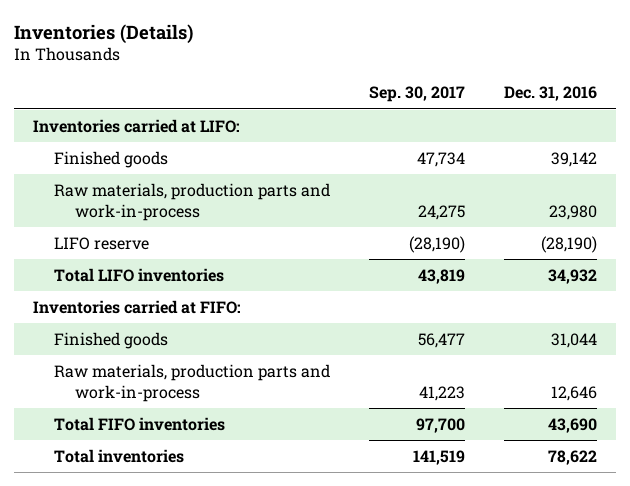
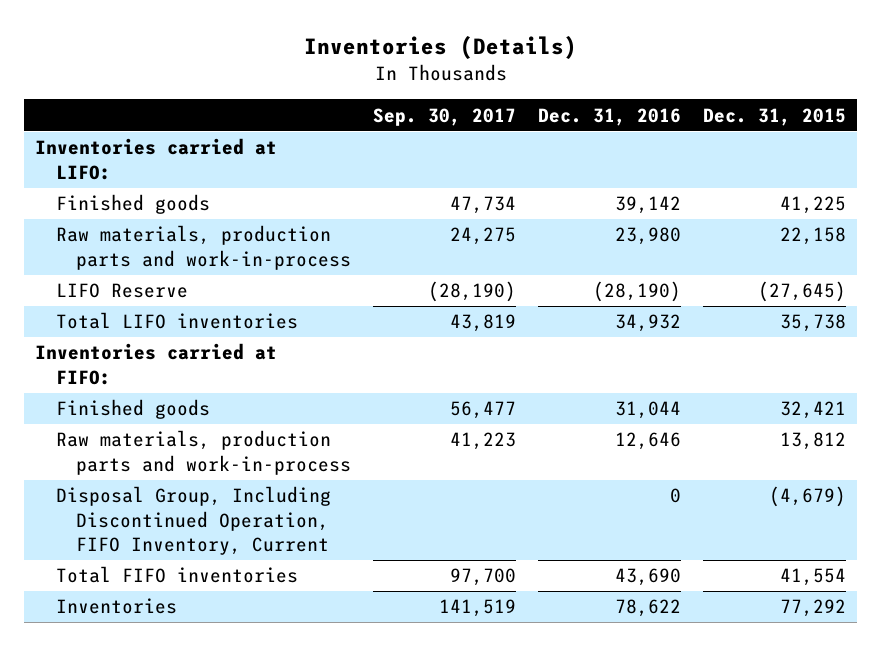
none -> [702,107,846,126] Dec. 31, 2015
[54,236,150,250] LIFO reserve -> [55,283,188,299] LIFO Reserve
none -> [55,486,331,556] Disposal Group, Including Discontinued Operation, FIFO Inventory, Current
[54,448,185,463] Total inventories -> [55,598,177,615] Inventories

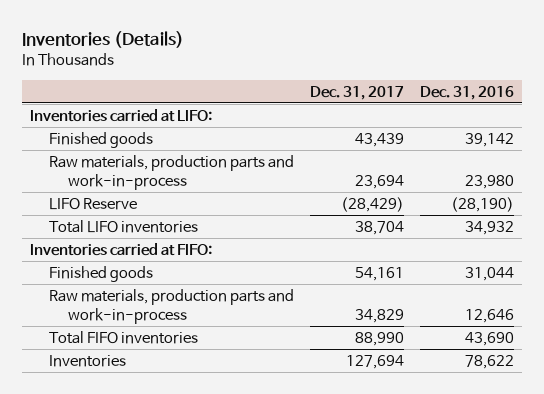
[372,107,516,126] Sep. 30, 2017 -> none
[702,107,846,126] Dec. 31, 2015 -> none
none -> [310,85,405,100] Dec. 31, 2017
[55,486,331,556] Disposal Group, Including Discontinued Operation, FIFO Inventory, Current -> none

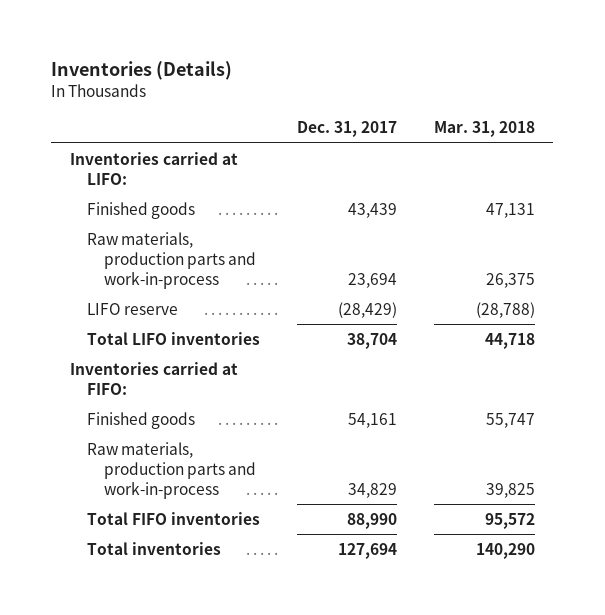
[420,85,515,100] Dec. 31, 2016 -> none
none -> [433,121,535,138] Mar. 31, 2018
[49,197,138,210] LIFO Reserve -> [86,302,178,315] LIFO reserve
[49,354,127,367] Inventories -> [86,541,221,555] Total inventories

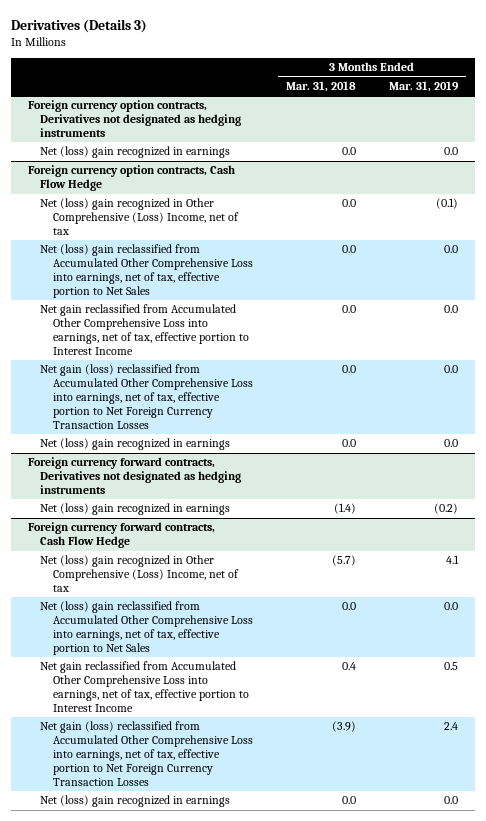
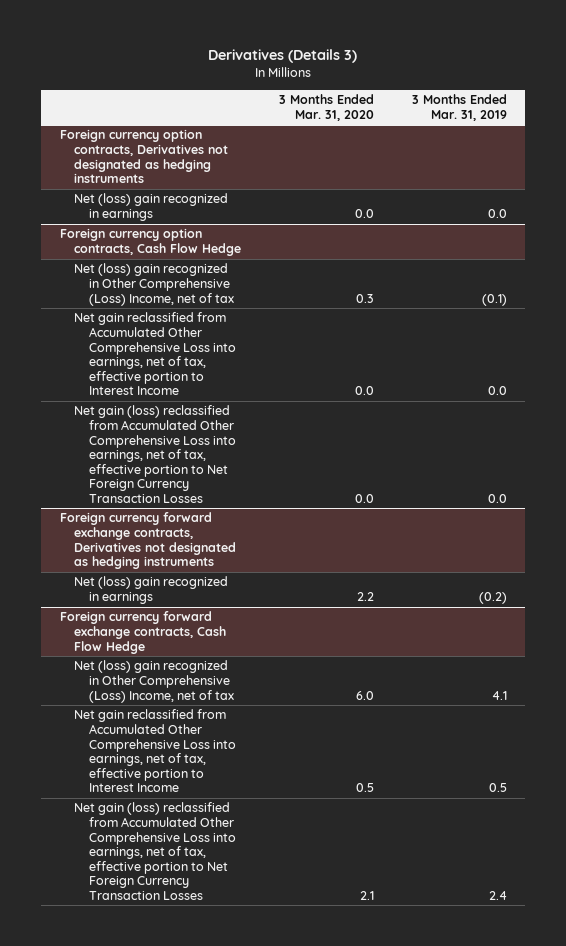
[286,80,357,92] Mar. 31, 2018 -> none
none -> [278,94,374,121] 3 Months Ended Mar. 31, 2020
[40,244,254,298] Net (loss) gain reclassified from Accumulated Other Comprehensive Loss into earnings, net of tax, effective portion to Net Sales -> none
[40,438,231,451] Net (loss) gain recognized in earnings -> none
[27,457,242,495] Foreign currency forward contracts, Derivatives not designated as hedging instruments -> [59,512,237,570] Foreign currency forward exchange contracts, Derivatives not designated as hedging instruments
[27,522,215,549] Foreign currency forward contracts, Cash Flow Hedge -> [59,611,227,654] Foreign currency forward exchange contracts, Cash Flow Hedge
[40,601,254,655] Net (loss) gain reclassified from Accumulated Other Comprehensive Loss into earnings, net of tax, effective portion to Net Sales -> none
[40,795,231,808] Net (loss) gain recognized in earnings -> none

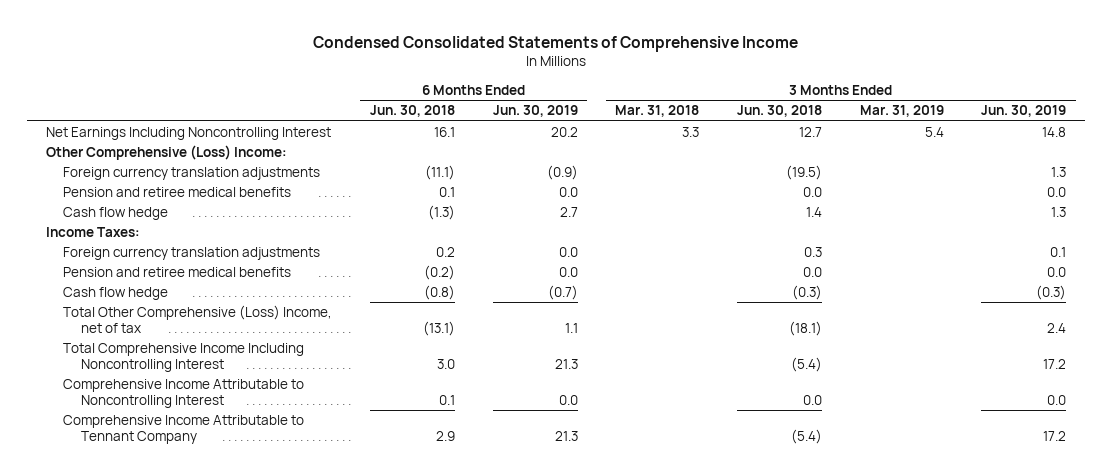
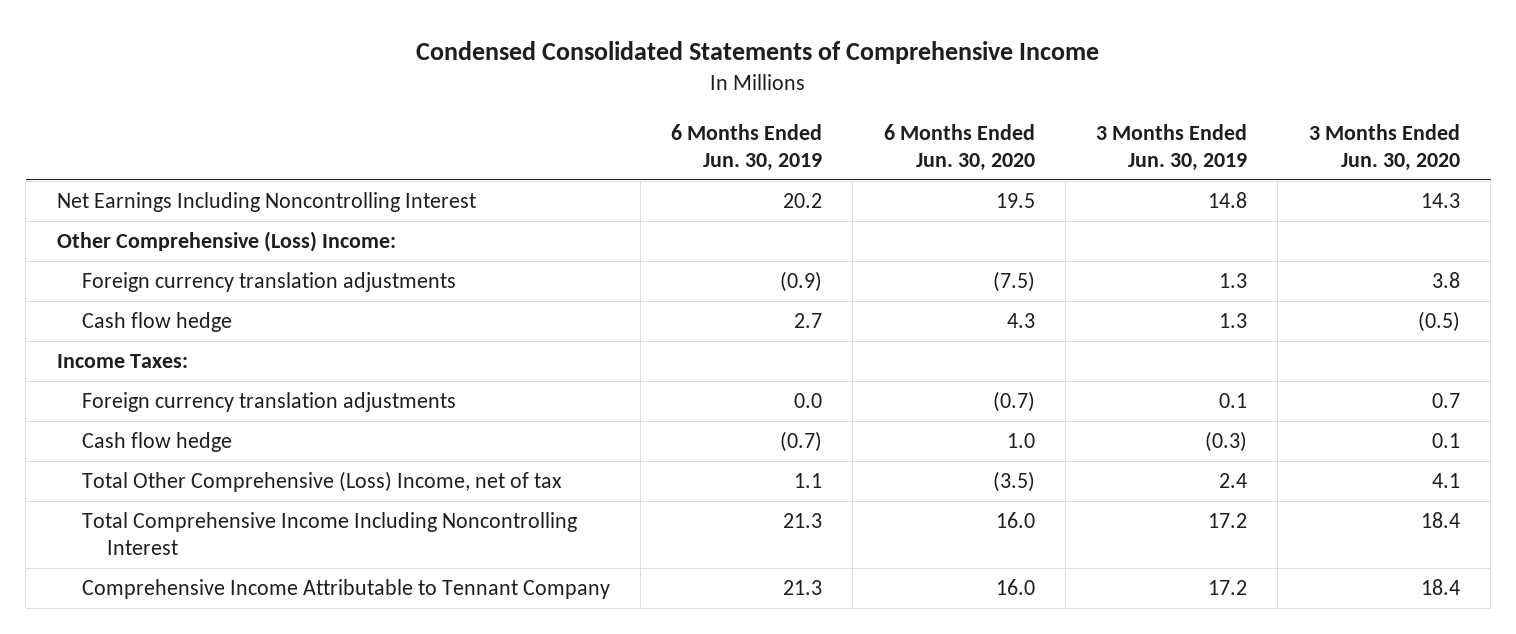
[369,105,455,118] Jun. 30, 2018 -> none
[615,105,700,118] Mar. 31, 2018 -> none
[736,105,822,118] Jun. 30, 2018 -> none
[859,105,944,118] Mar. 31, 2019 -> none
none -> [883,124,1035,171] 6 Months Ended Jun. 30, 2020
none -> [1308,124,1460,171] 3 Months Ended Jun. 30, 2020
[63,187,292,198] Pension and retiree medical benefits -> none
[63,267,292,278] Pension and retiree medical benefits -> none
[63,379,305,408] Comprehensive Income Attributable to Noncontrolling Interest -> none

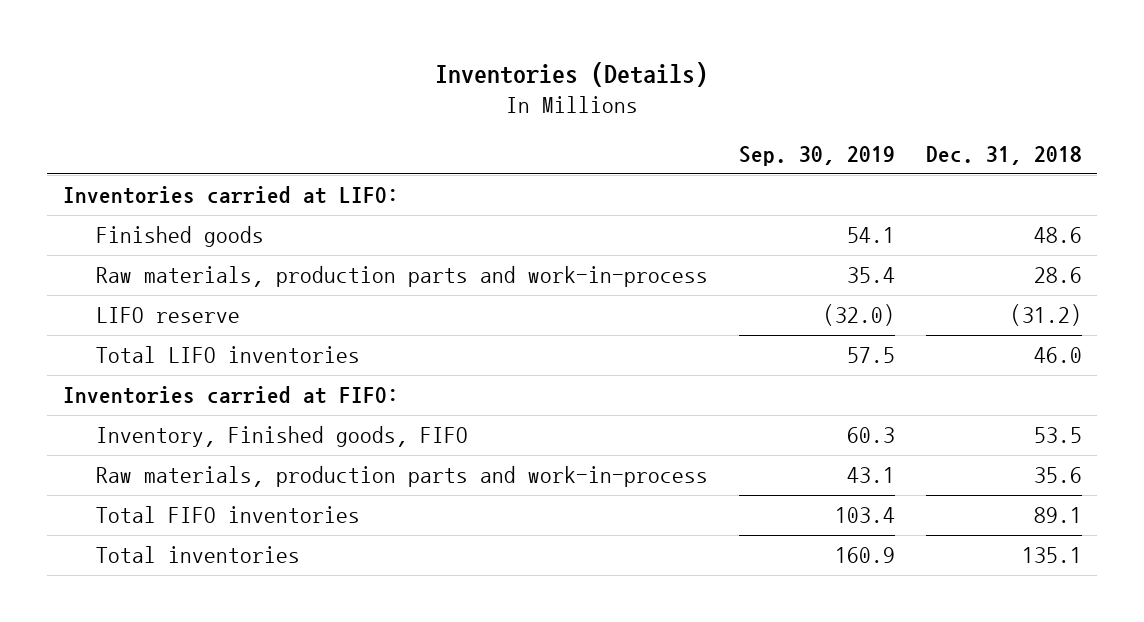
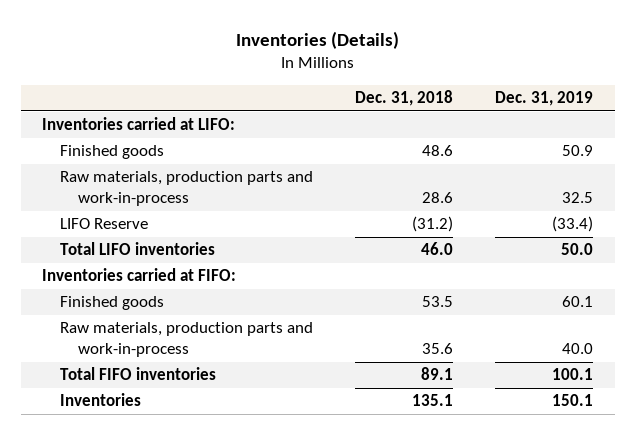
[738,146,895,167] Sep. 30, 2019 -> none
none -> [495,91,594,107] Dec. 31, 2019
[96,306,241,323] LIFO reserve -> [60,218,149,230] LIFO Reserve
[96,425,469,447] Inventory, Finished goods, FIFO -> [60,296,165,311] Finished goods
[96,545,301,563] Total inventories -> [60,393,142,407] Inventories

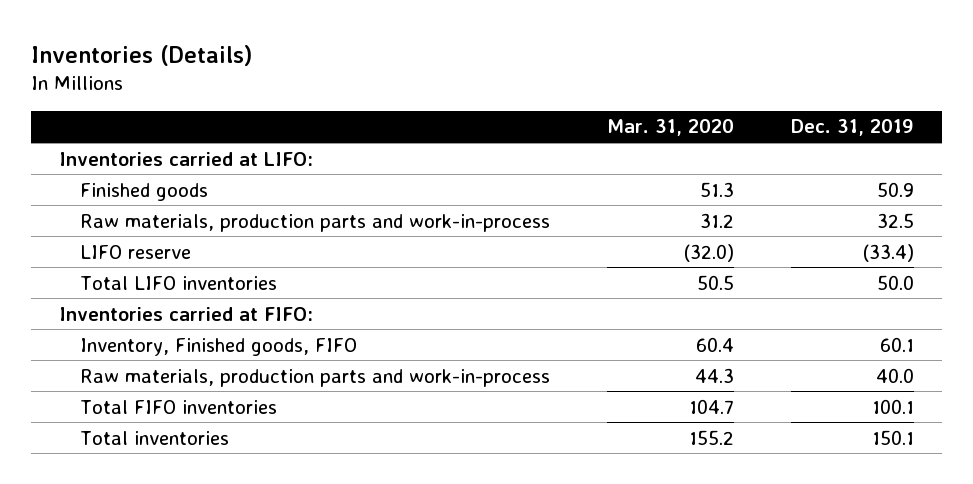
[355,90,454,107] Dec. 31, 2018 -> none
none -> [607,119,735,137] Mar. 31, 2020
[60,218,149,230] LIFO Reserve -> [80,244,192,259] LIFO reserve
[60,296,165,311] Finished goods -> [80,337,358,356] Inventory, Finished goods, FIFO
[60,393,142,407] Inventories -> [80,430,230,445] Total inventories

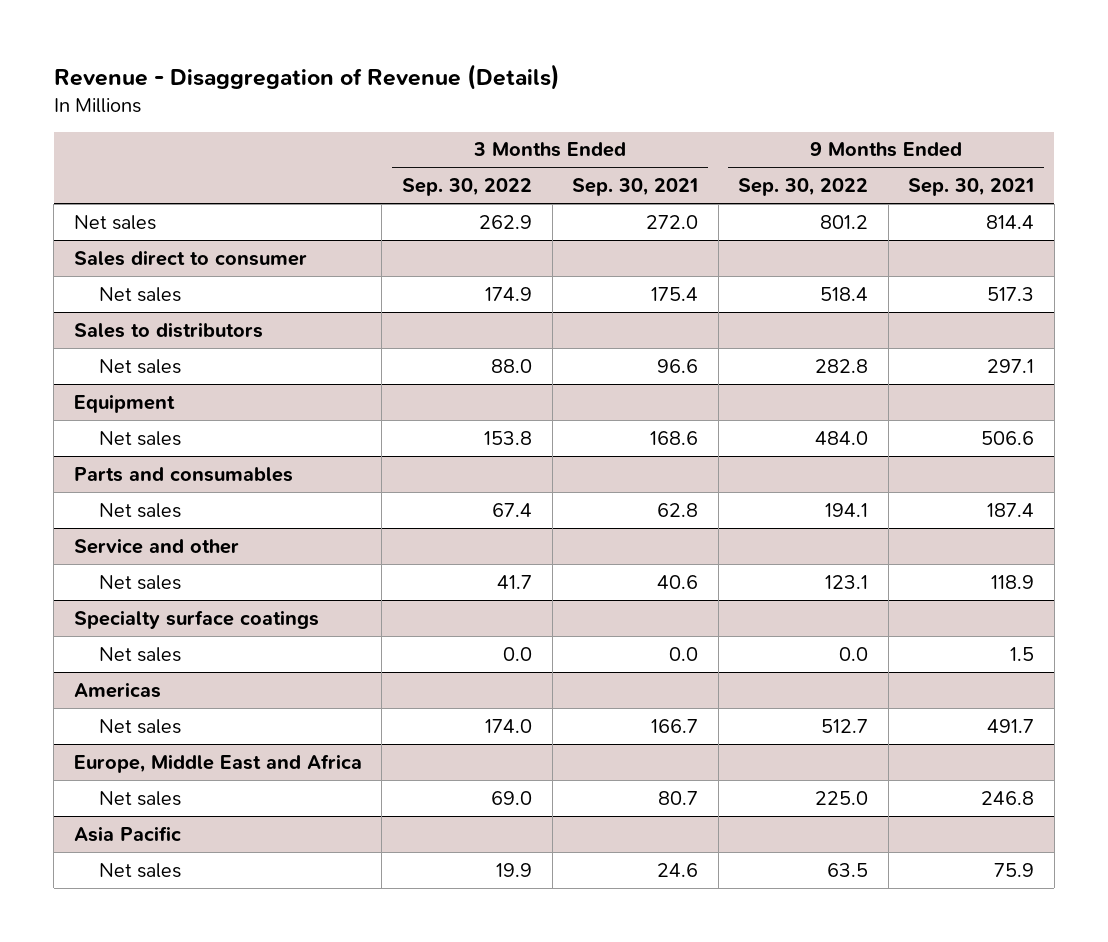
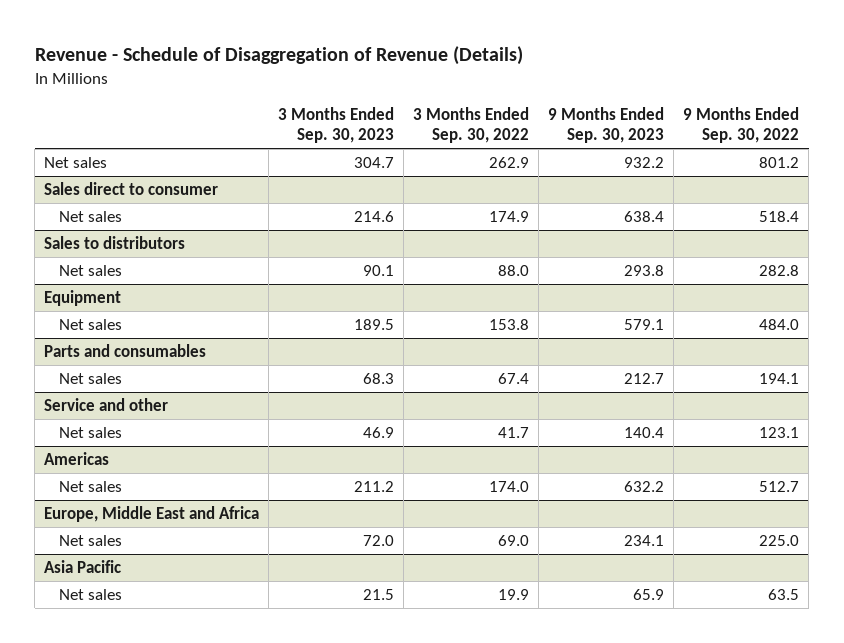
[53,63,560,90] Revenue - Disaggregation of Revenue (Details) -> [34,46,523,66] Revenue - Schedule of Disaggregation of Revenue (Details)
[572,178,699,197] Sep. 30, 2021 -> none
[908,178,1035,197] Sep. 30, 2021 -> none
none -> [278,107,395,144] 3 Months Ended Sep. 30, 2023
none -> [548,107,665,144] 9 Months Ended Sep. 30, 2023
[73,609,319,629] Specialty surface coatings -> none
[99,646,182,662] Net sales -> none

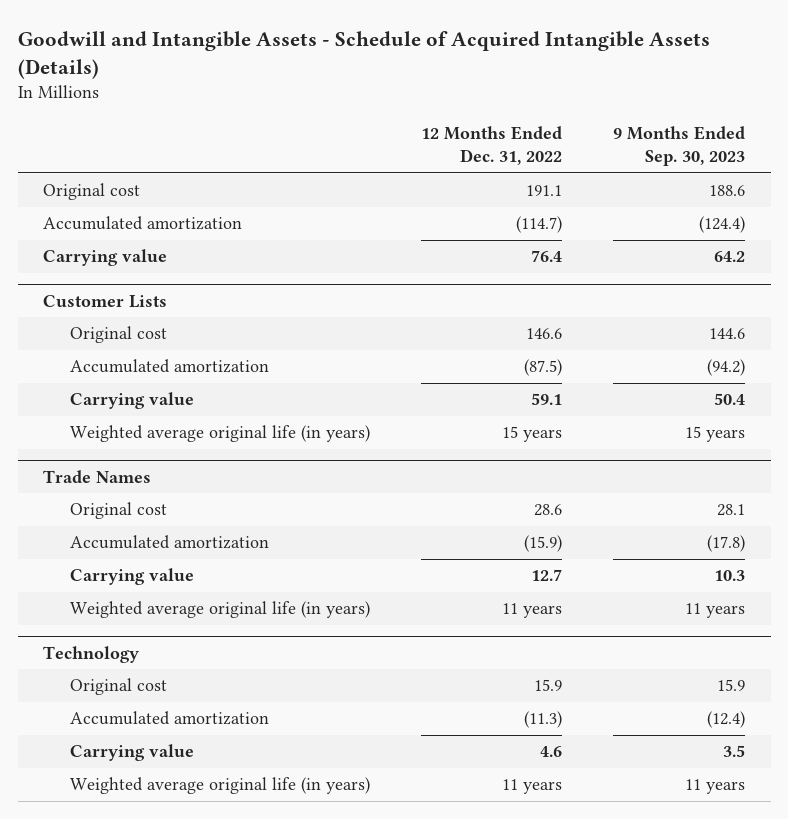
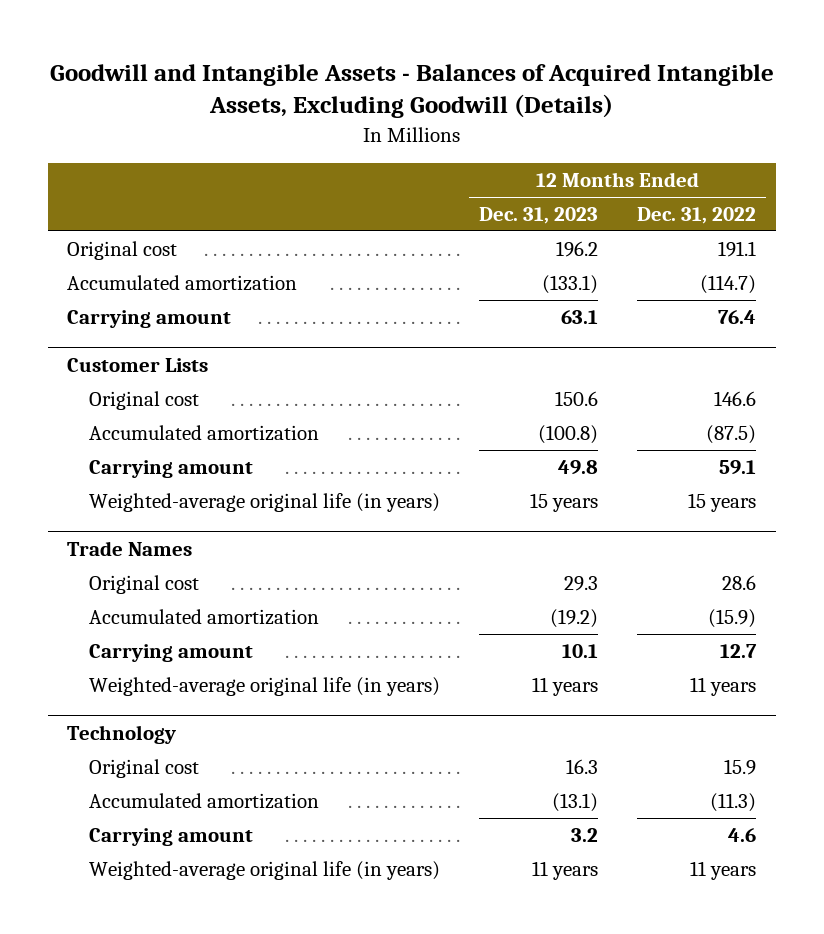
[17,30,710,79] Goodwill and Intangible Assets - Schedule of Acquired Intangible Assets (Details) -> [49,63,774,119] Goodwill and Intangible Assets - Balances of Acquired Intangible Assets, Excluding Goodwill (Details)
[613,125,746,167] 9 Months Ended Sep. 30, 2023 -> none
none -> [479,207,599,225] Dec. 31, 2023
[43,249,168,267] Carrying value -> [67,310,232,329] Carrying amount
[69,392,194,410] Carrying value -> [88,460,253,479] Carrying amount
[69,425,370,443] Weighted average original life (in years) -> [88,493,440,513] Weighted-average original life (in years)
[69,568,194,586] Carrying value -> [88,644,253,663] Carrying amount
[69,601,370,619] Weighted average original life (in years) -> [88,677,440,697] Weighted-average original life (in years)
[69,744,194,762] Carrying value -> [88,828,253,847] Carrying amount
[69,777,370,795] Weighted average original life (in years) -> [88,861,440,881] Weighted-average original life (in years)

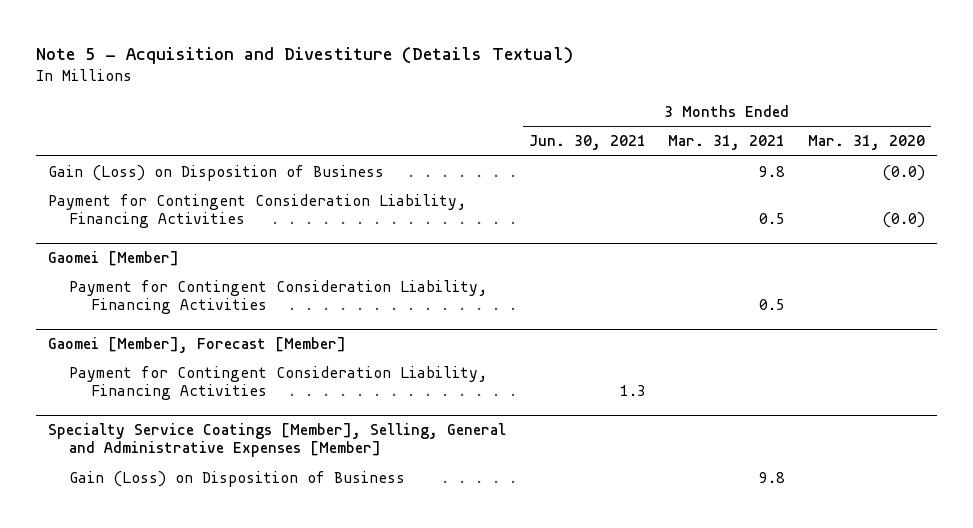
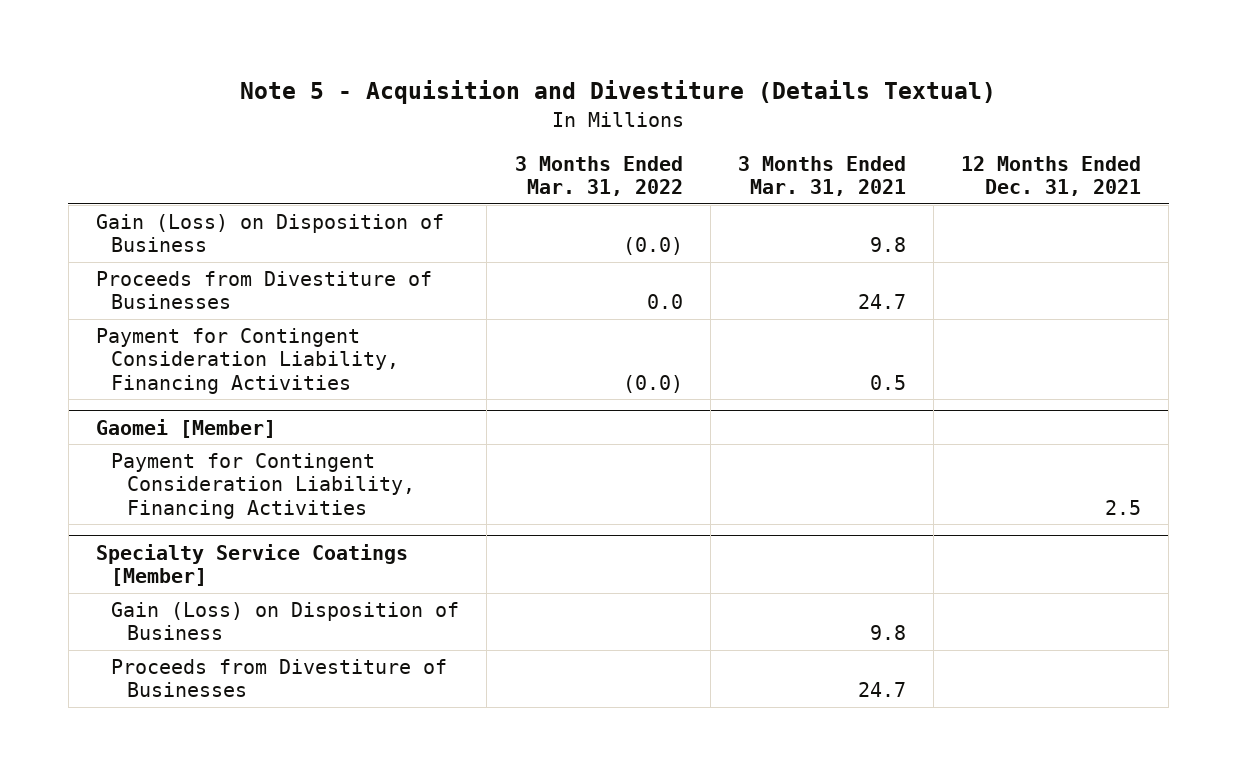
[528,135,646,151] Jun. 30, 2021 -> none
[808,135,926,151] Mar. 31, 2020 -> none
none -> [514,156,683,197] 3 Months Ended Mar. 31, 2022
none -> [961,156,1142,197] 12 Months Ended Dec. 31, 2021
none -> [95,271,432,310] Proceeds from Divestiture of Businesses
[69,280,488,315] Payment for Contingent Consideration Liability, Financing Activities -> none
[47,337,346,354] Gaomei [Member], Forecast [Member] -> none
[47,423,506,458] Specialty Service Coatings [Member], Selling, General and Administrative Expenses [Member] -> none
none -> [95,543,408,587] Specialty Service Coatings [Member]
none -> [111,659,448,698] Proceeds from Divestiture of Businesses

